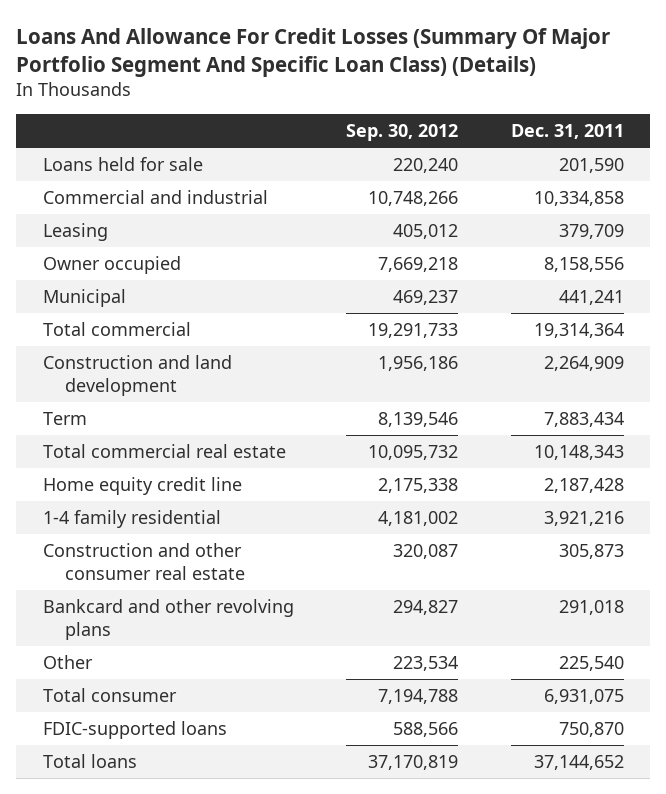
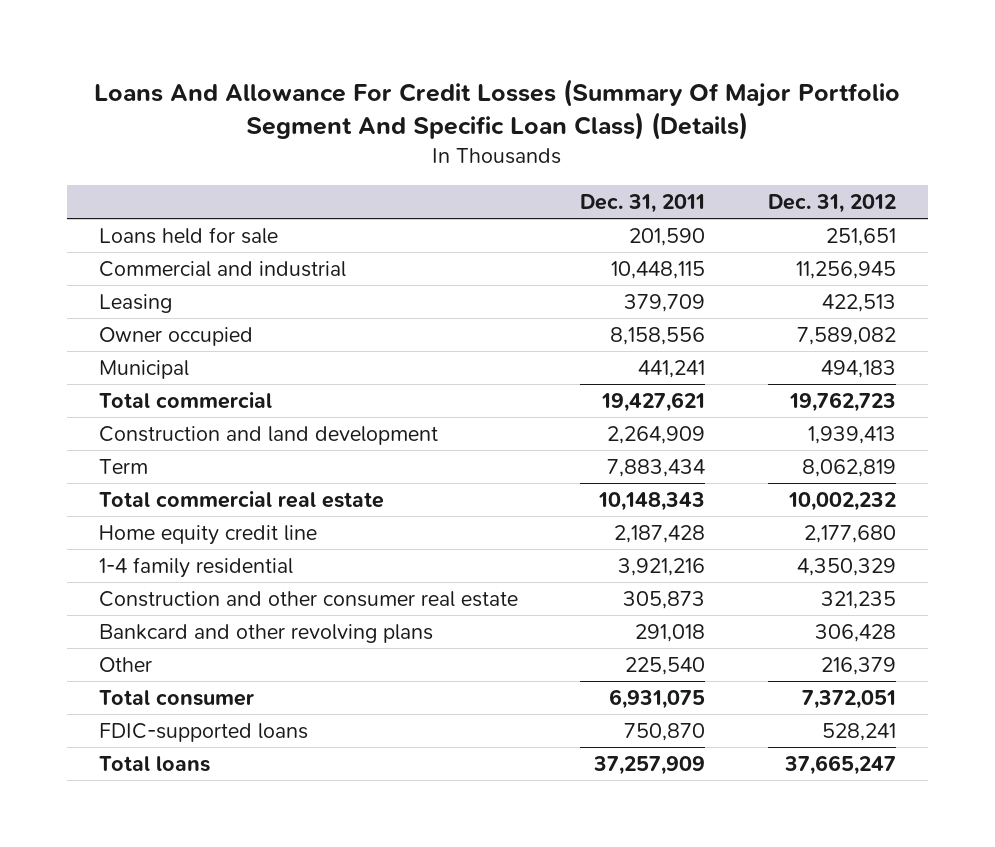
[346,124,459,142] Sep. 30, 2012 -> none
none -> [768,193,897,213] Dec. 31, 2012
[533,191,624,207] 10,334,858 -> [611,261,706,280] 10,448,115
[533,323,624,339] 19,314,364 -> [601,392,706,413] 19,427,621
[533,755,624,771] 37,144,652 -> [593,756,706,776] 37,257,909

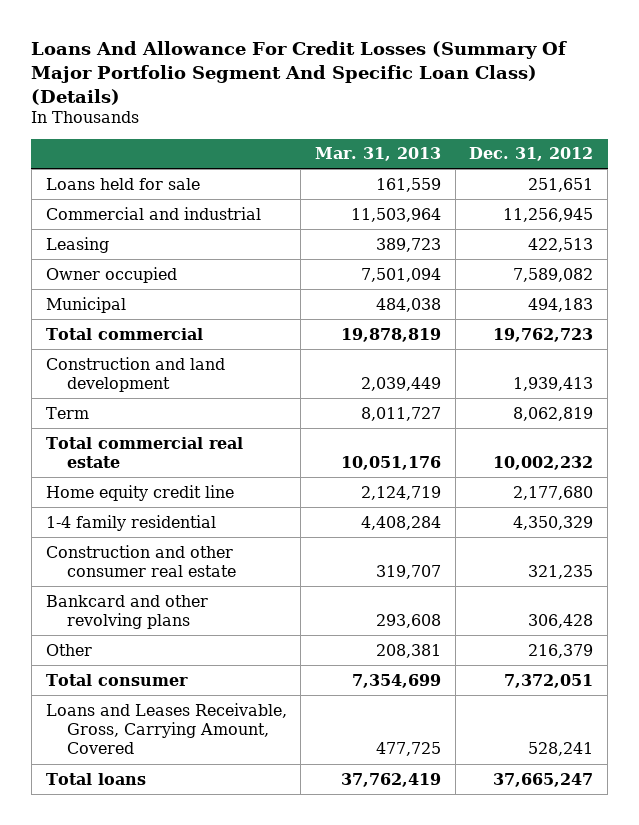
[580,193,706,213] Dec. 31, 2011 -> none
none -> [314,147,441,162] Mar. 31, 2013
[98,723,308,743] FDIC-supported loans -> [45,702,287,755] Loans and Leases Receivable, Gross, Carrying Amount, Covered

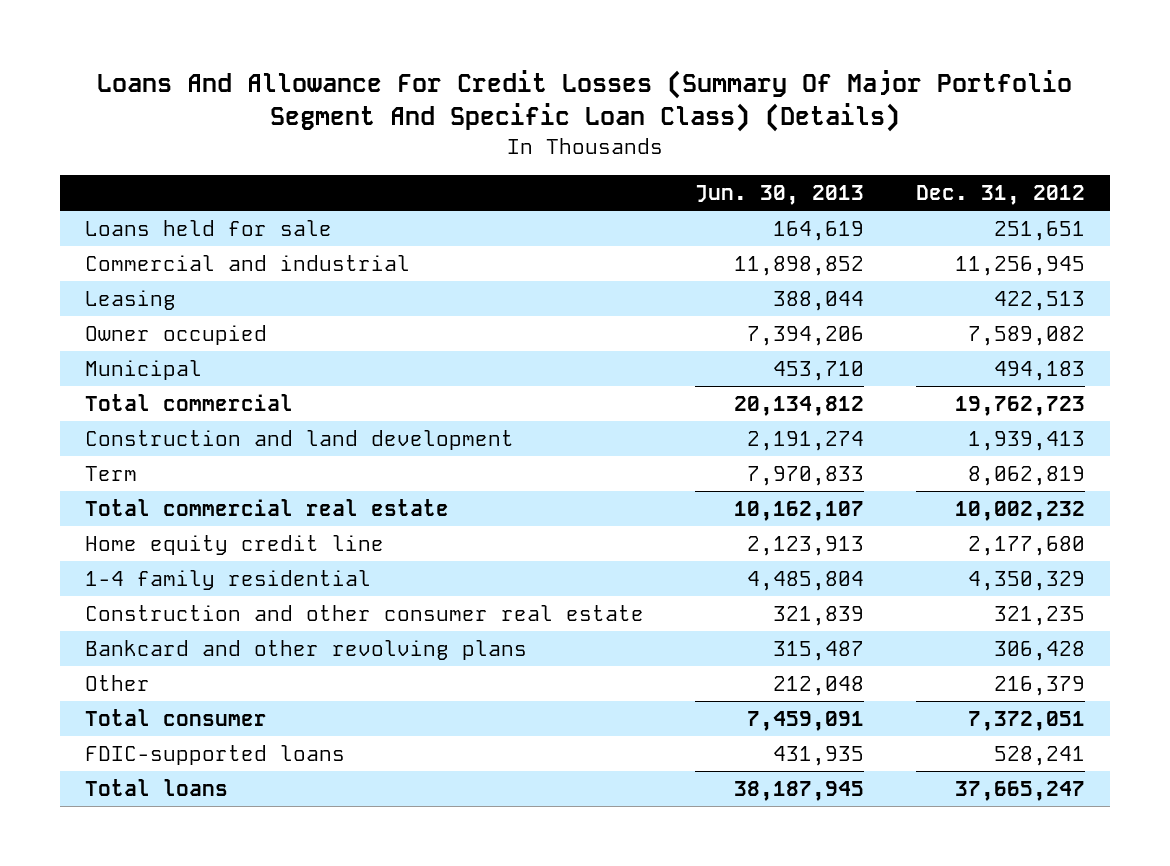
[314,147,441,162] Mar. 31, 2013 -> none
none -> [695,185,865,206] Jun. 30, 2013
[45,702,287,755] Loans and Leases Receivable, Gross, Carrying Amount, Covered -> [85,745,346,766] FDIC-supported loans

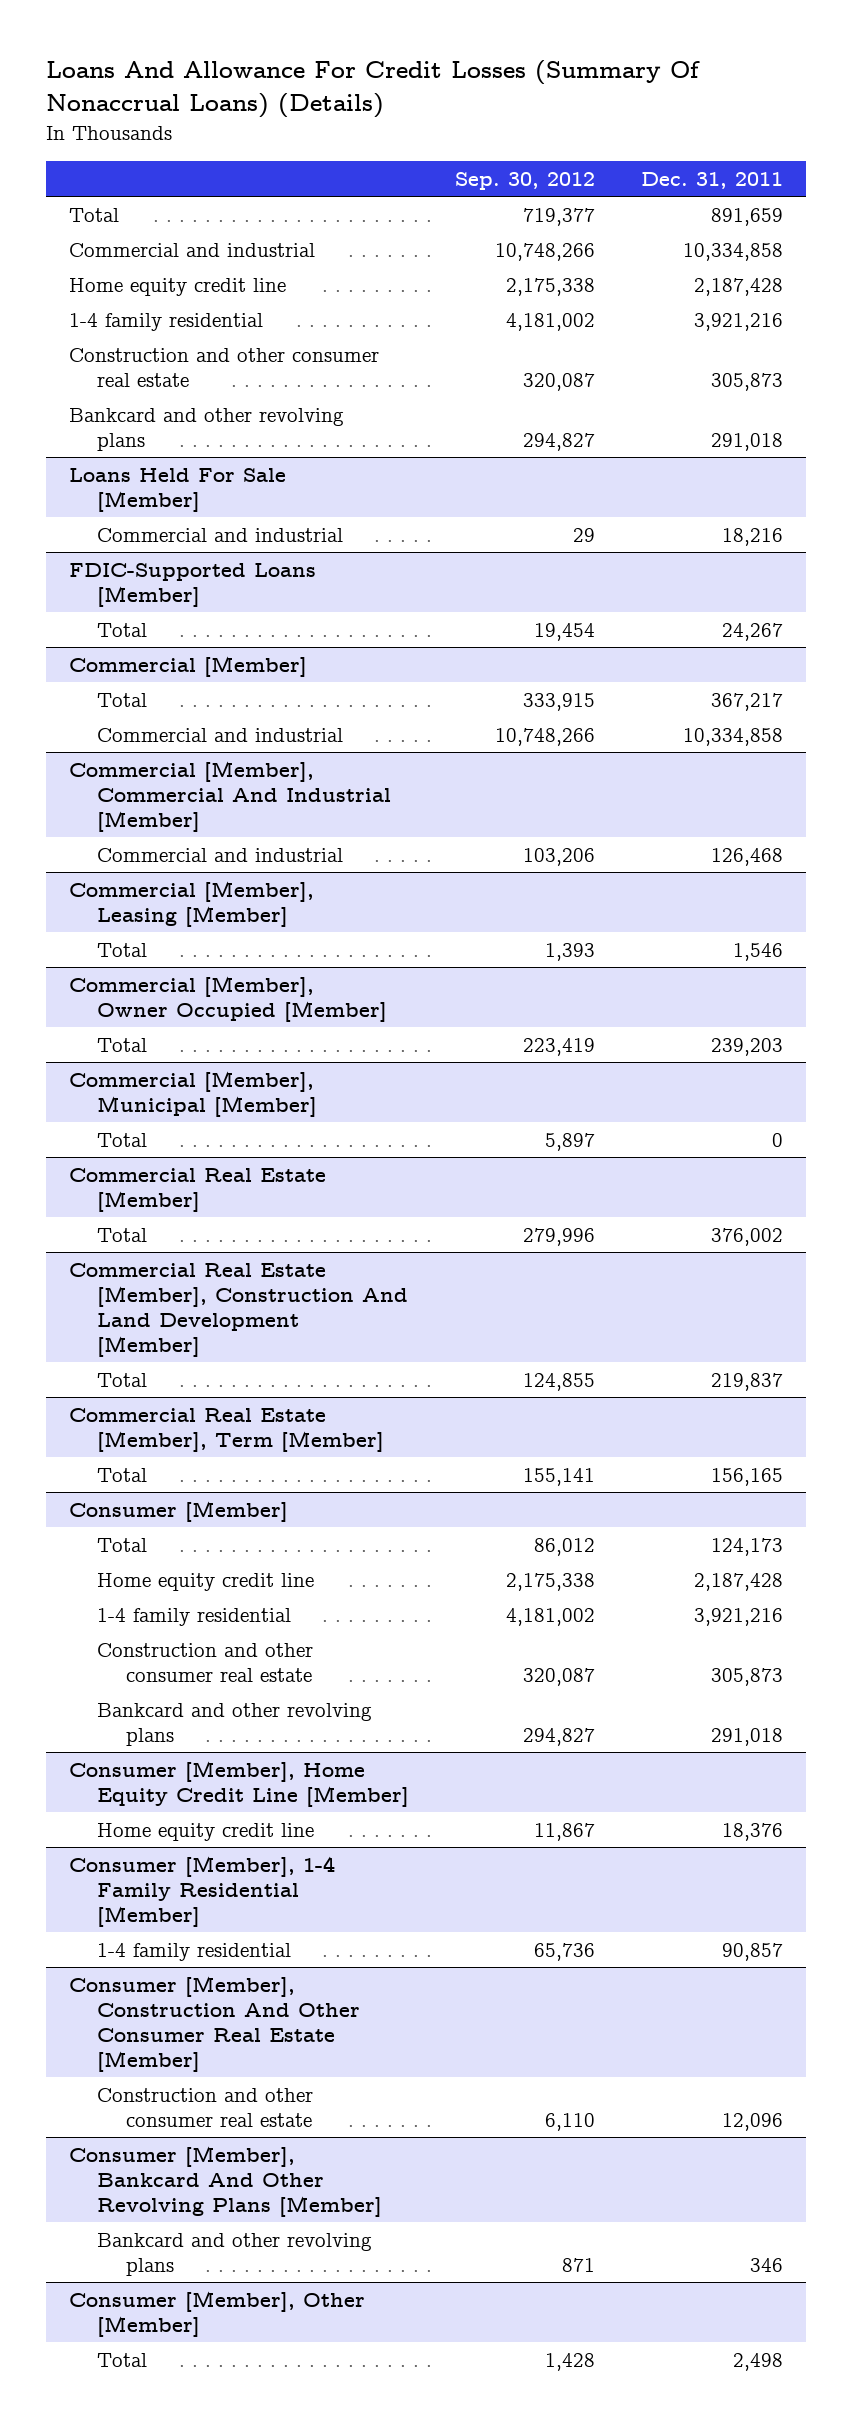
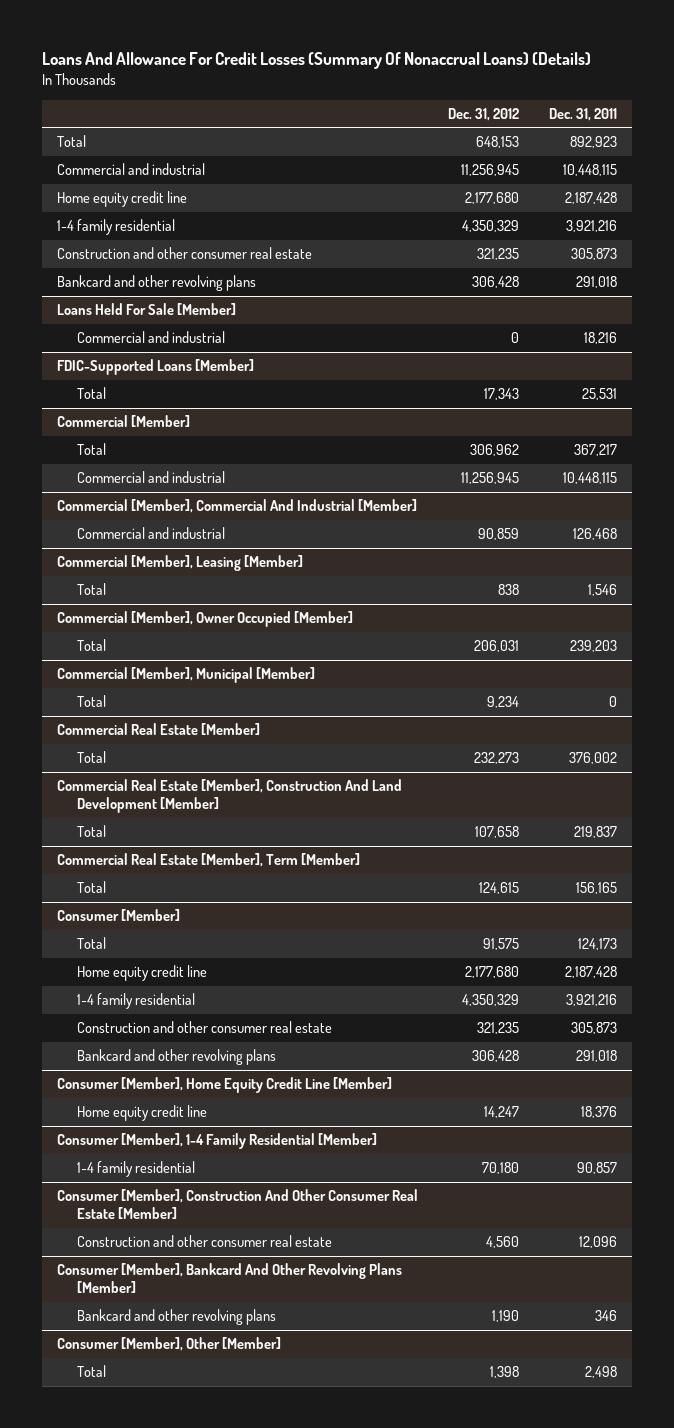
[455,171,596,190] Sep. 30, 2012 -> none
none -> [447,107,519,121] Dec. 31, 2012
[711,207,784,226] 891,659 -> [569,136,617,149] 892,923
[683,242,784,261] 10,334,858 -> [562,164,617,177] 10,448,115
[722,622,784,641] 24,267 -> [581,388,617,401] 25,531
[683,727,784,746] 10,334,858 -> [562,472,617,485] 10,448,115

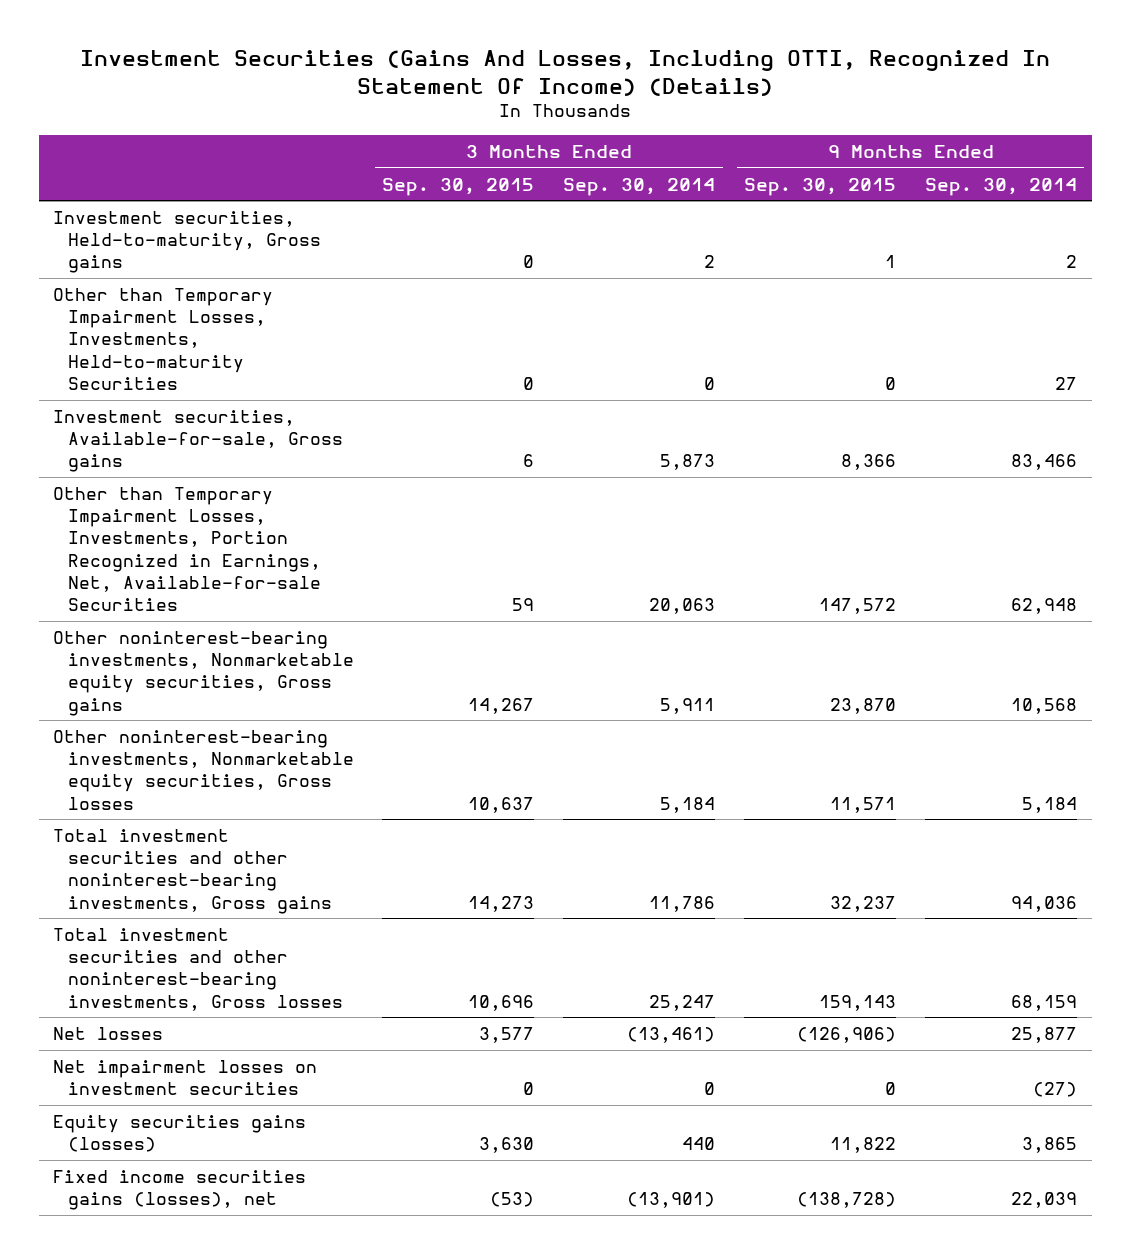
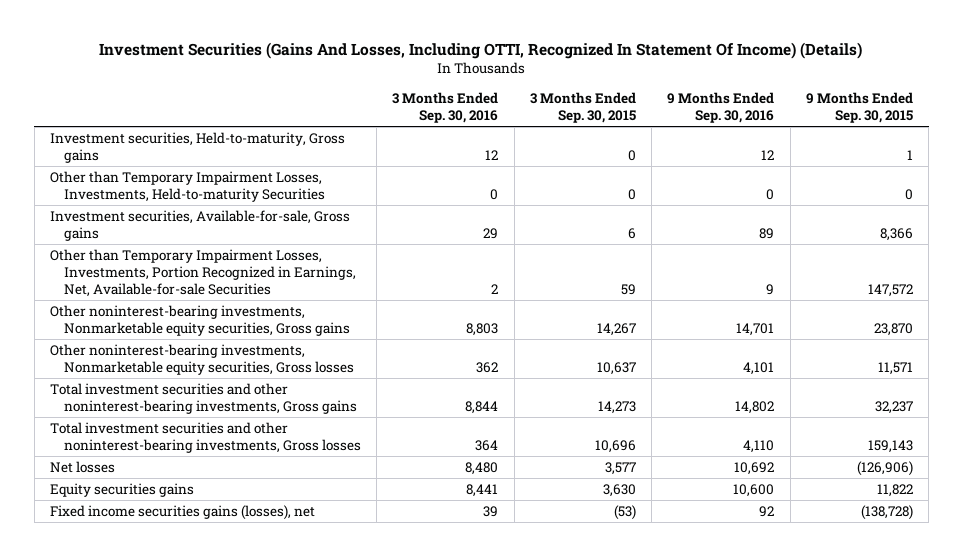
[563,177,716,196] Sep. 30, 2014 -> none
[925,177,1078,196] Sep. 30, 2014 -> none
none -> [392,91,499,123] 3 Months Ended Sep. 30, 2016
none -> [667,91,775,123] 9 Months Ended Sep. 30, 2016
[53,1060,318,1096] Net impairment losses on investment securities -> none
[53,1115,307,1153] Equity securities gains (losses) -> [50,482,195,497] Equity securities gains

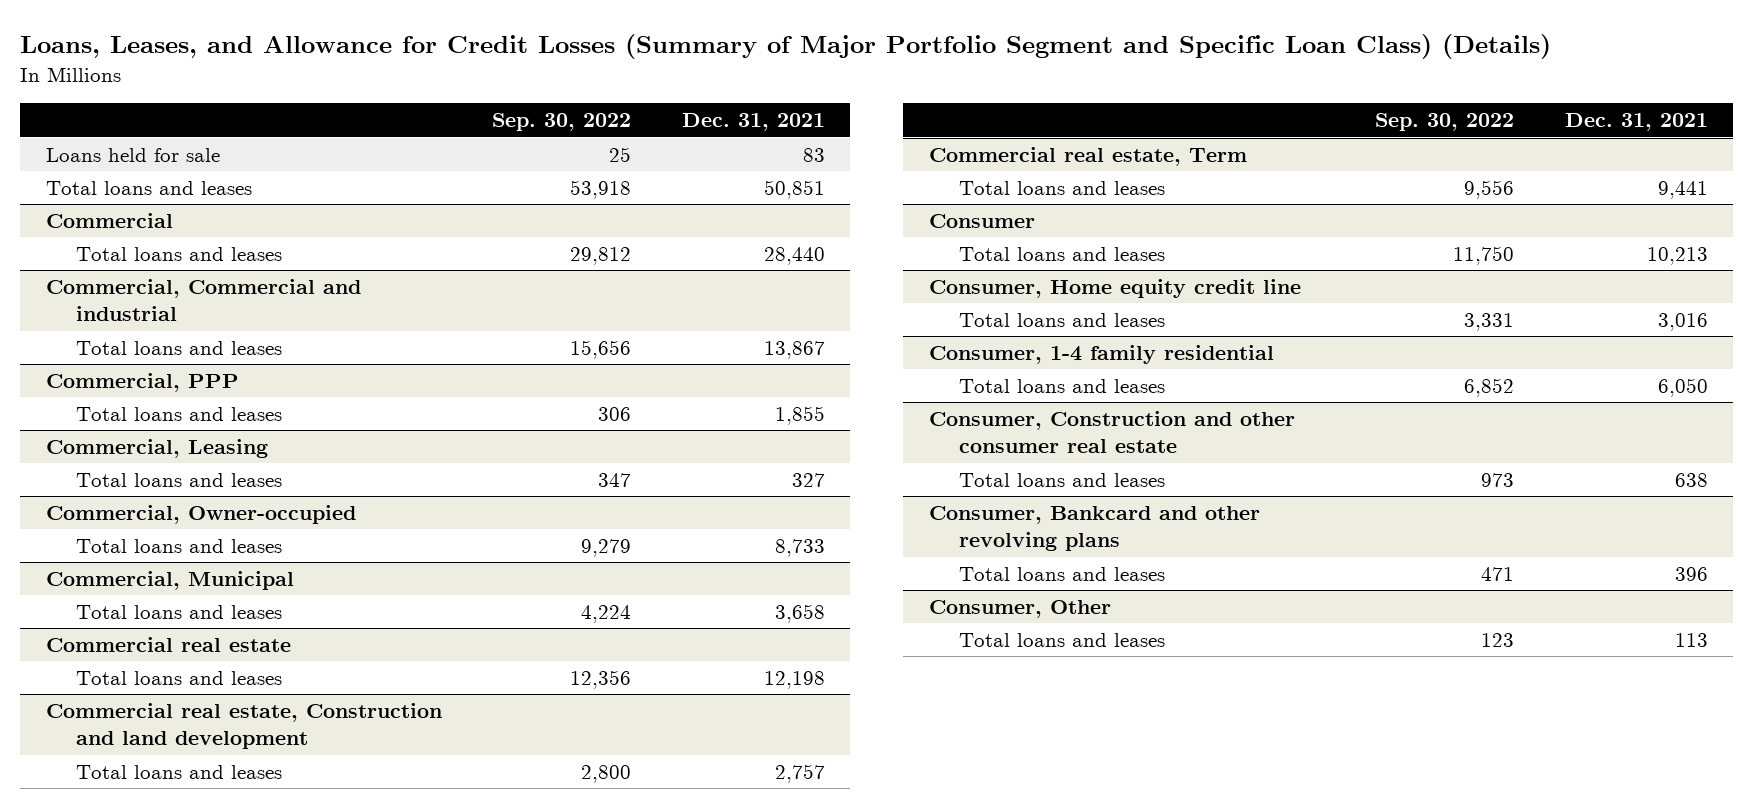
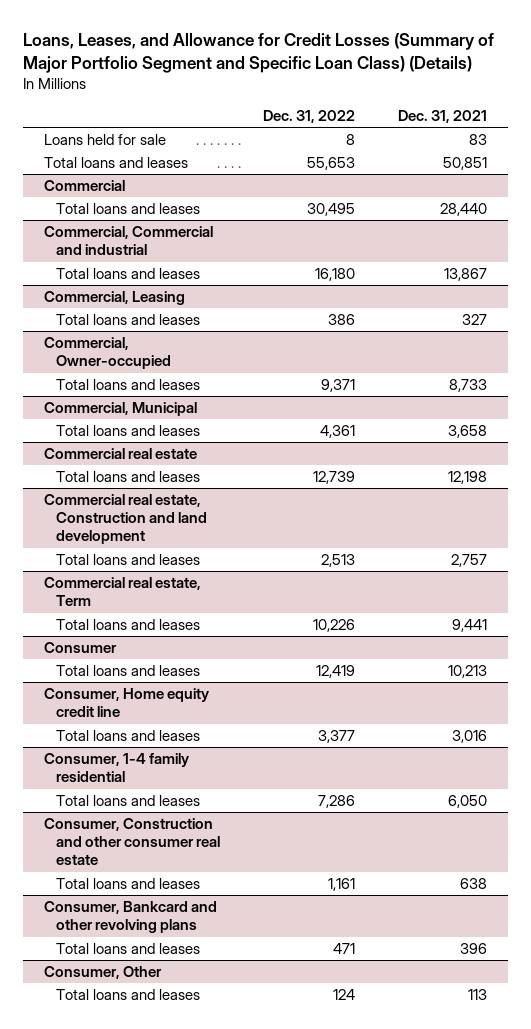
[492,113,632,132] Sep. 30, 2022 -> none
none -> [262,109,355,123] Dec. 31, 2022
[45,373,239,393] Commercial, PPP -> none
[75,407,282,422] Total loans and leases -> none

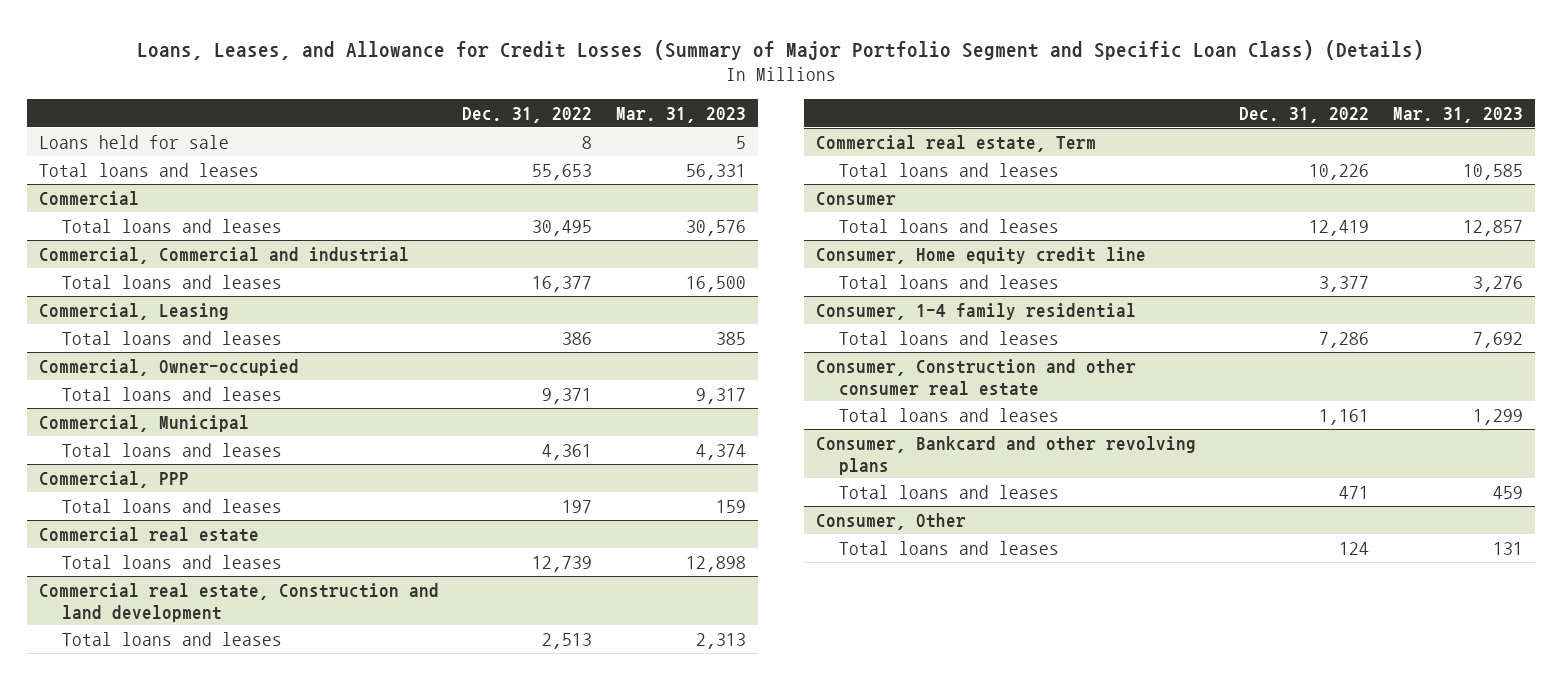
[397,109,487,123] Dec. 31, 2021 -> none
none -> [615,106,746,123] Mar. 31, 2023
[314,268,355,282] 16,180 -> [532,275,593,292] 16,377
none -> [38,470,189,488] Commercial, PPP
none -> [62,498,283,513] Total loans and leases

